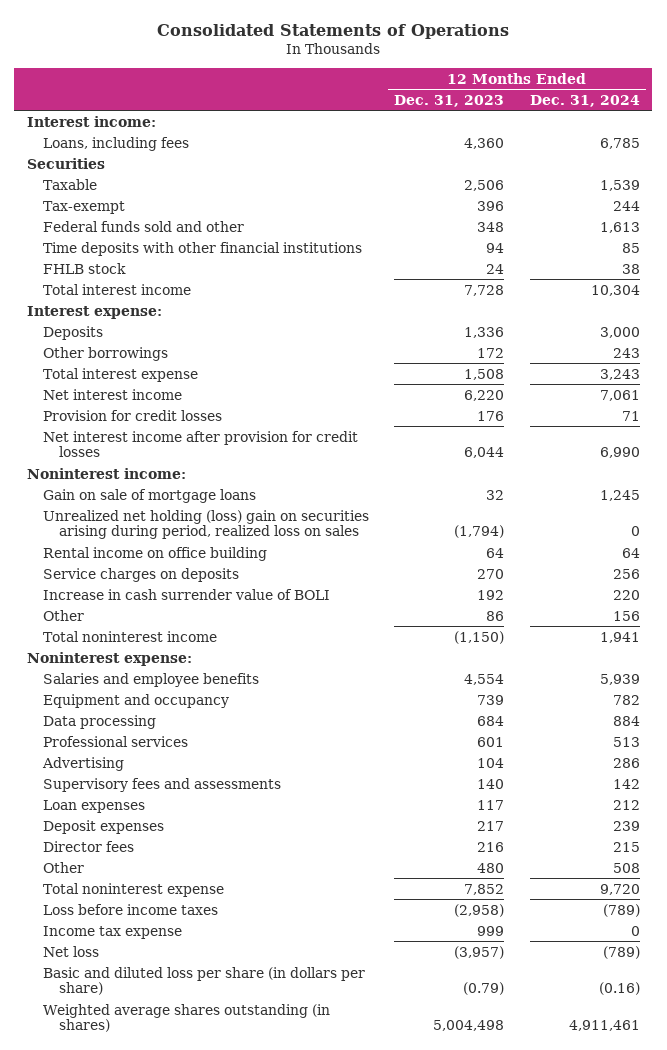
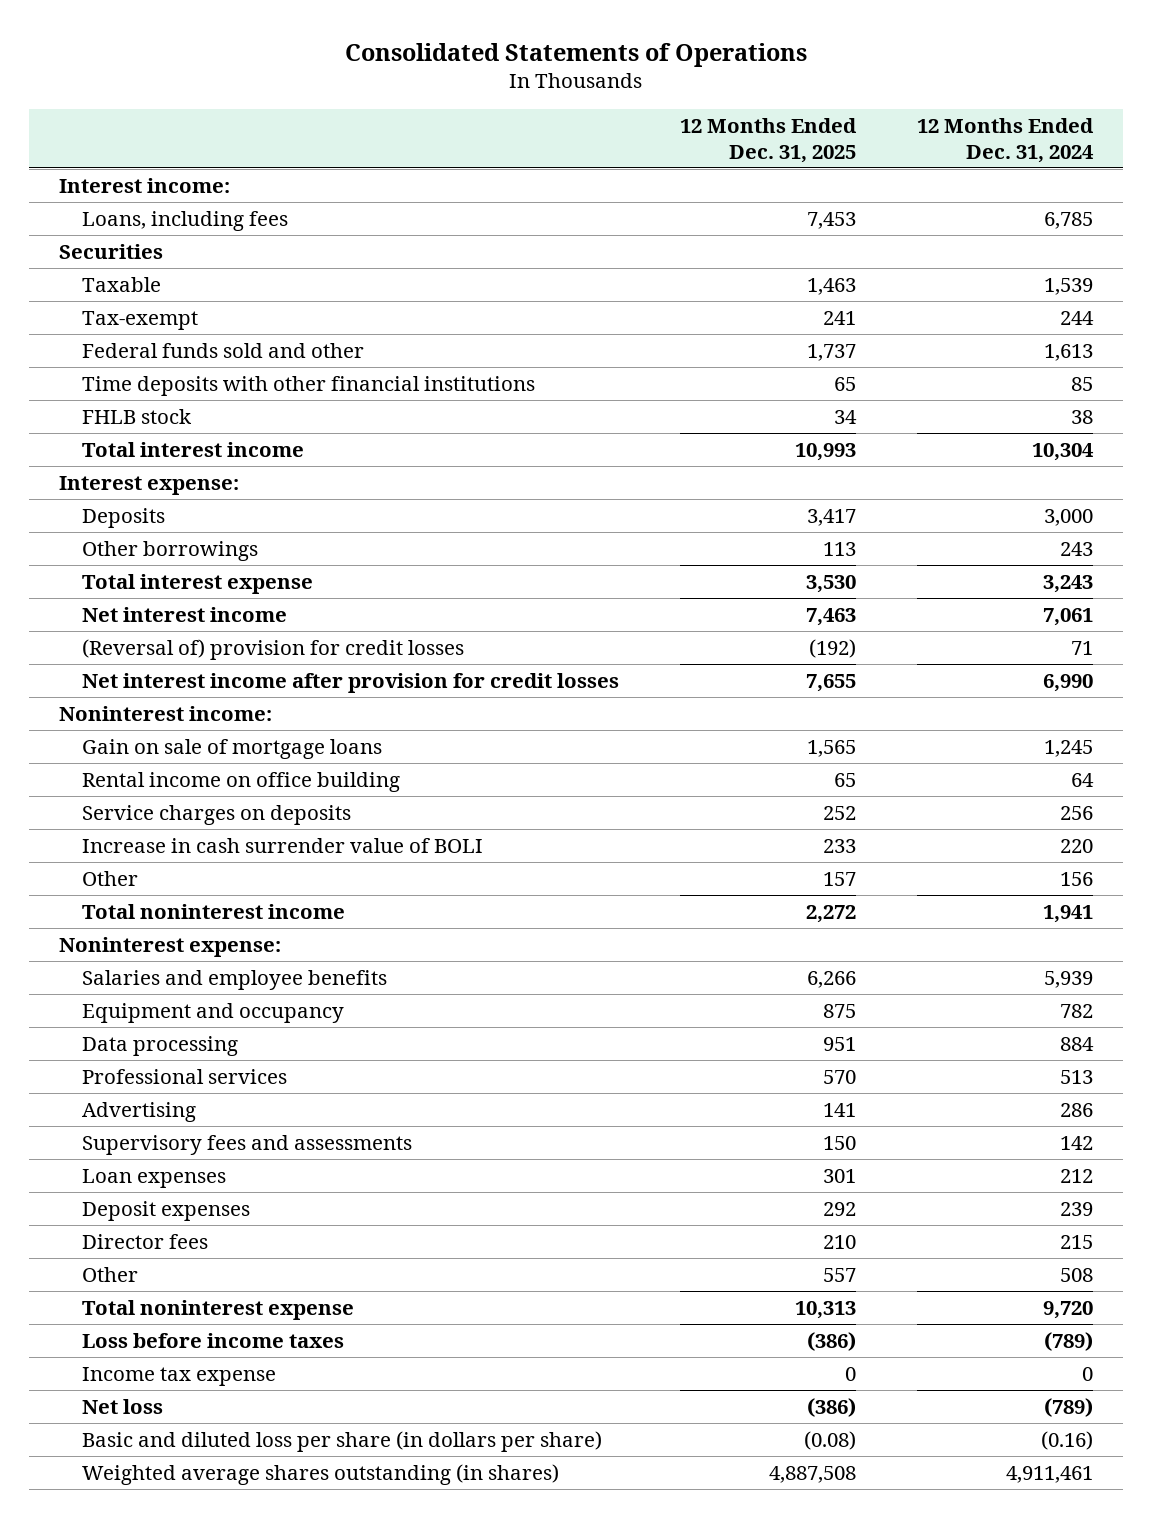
[394,94,505,107] Dec. 31, 2023 -> none
none -> [679,117,857,163] 12 Months Ended Dec. 31, 2025
[43,409,223,421] Provision for credit losses -> [81,638,464,660] (Reversal of) provision for credit losses
[43,509,370,540] Unrealized net holding (loss) gain on securities arising during period, realized loss on sales -> none

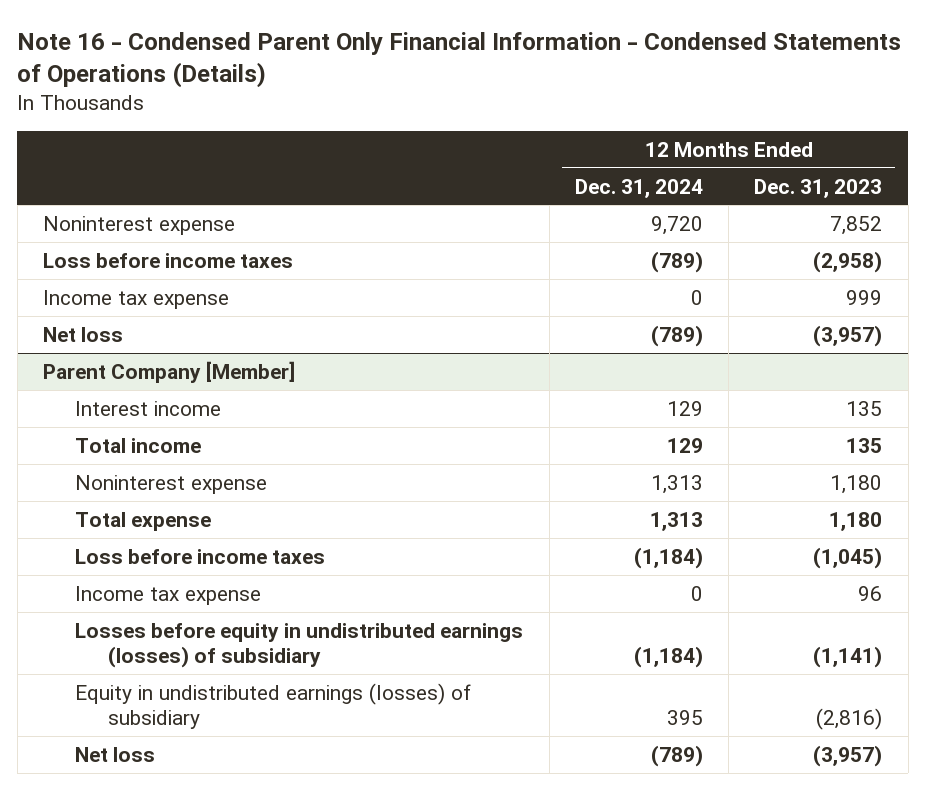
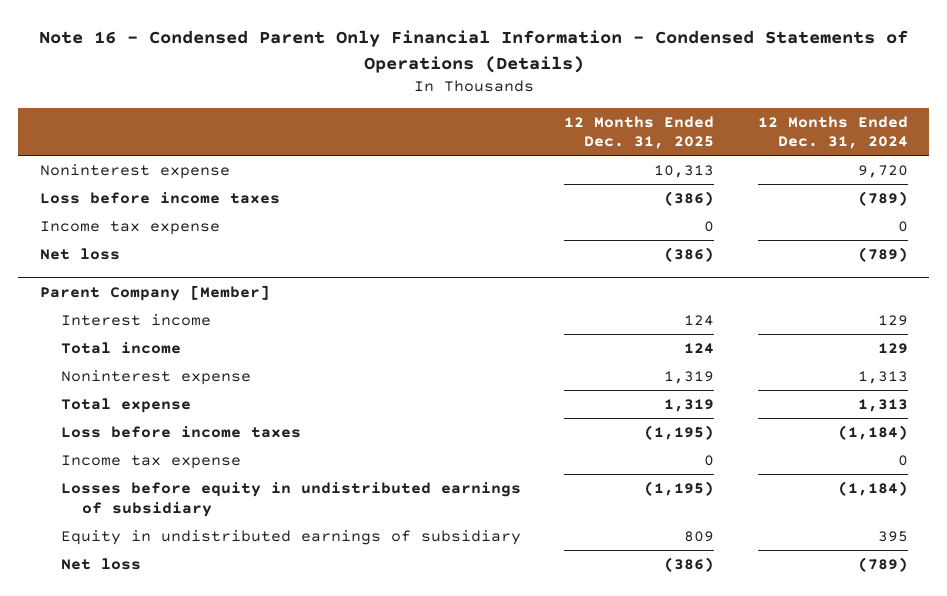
[754,178,883,198] Dec. 31, 2023 -> none
none -> [564,115,715,150] 12 Months Ended Dec. 31, 2025
[75,622,524,668] Losses before equity in undistributed earnings (losses) of subsidiary -> [60,481,521,517] Losses before equity in undistributed earnings of subsidiary
[75,682,472,729] Equity in undistributed earnings (losses) of subsidiary -> [60,529,521,545] Equity in undistributed earnings of subsidiary

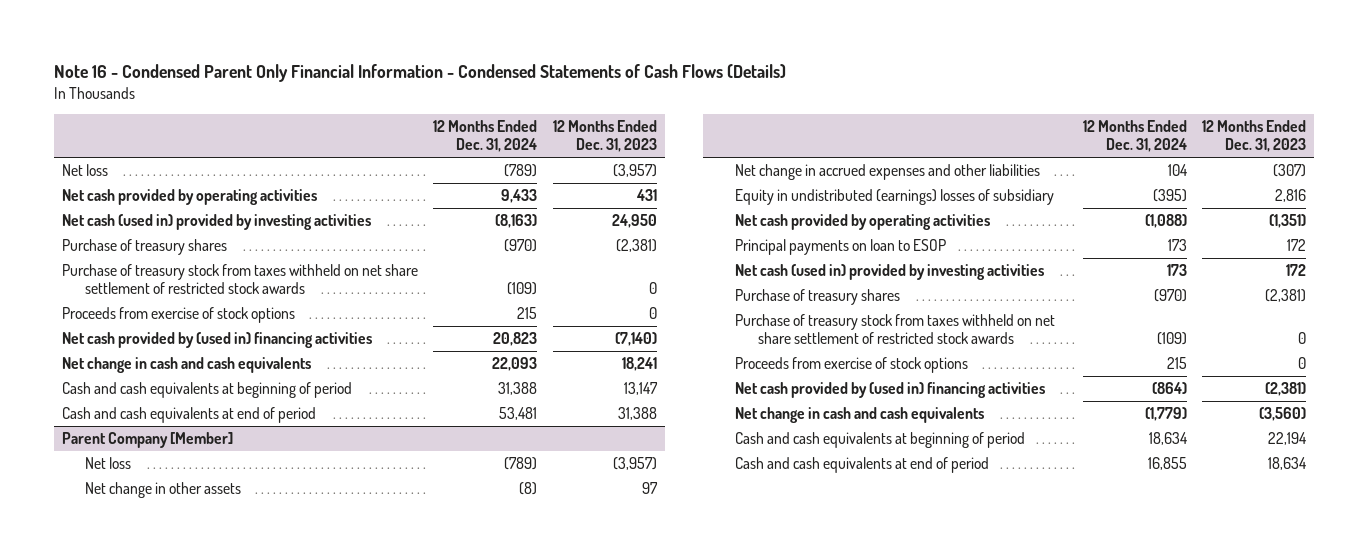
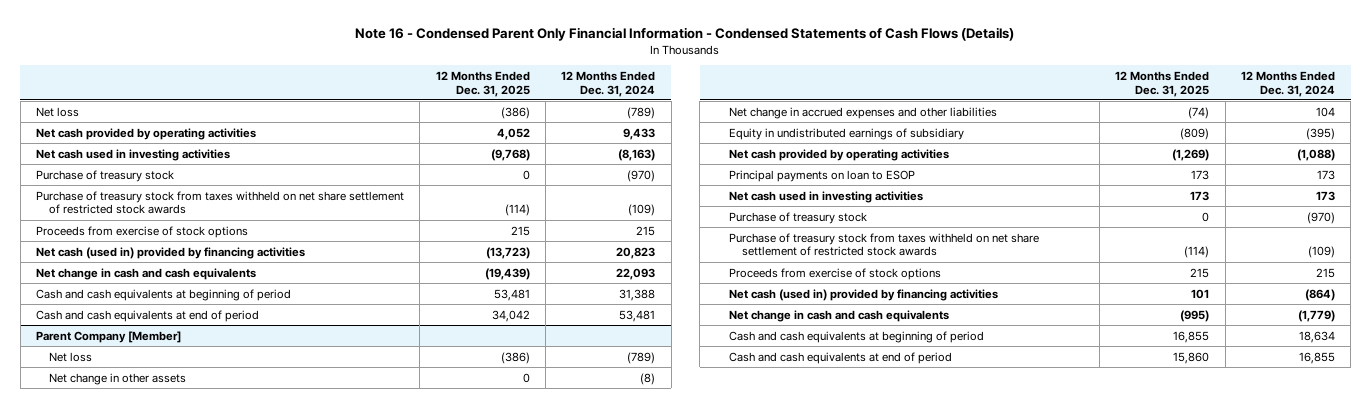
[552,120,657,153] 12 Months Ended Dec. 31, 2023 -> none
none -> [435,70,530,97] 12 Months Ended Dec. 31, 2025
[61,214,371,231] Net cash (used in) provided by investing activities -> [36,148,231,161] Net cash used in investing activities
[61,239,227,256] Purchase of treasury shares -> [36,169,175,182] Purchase of treasury stock
[61,332,372,349] Net cash provided by (used in) financing activities -> [36,246,306,259] Net cash (used in) provided by financing activities
[734,189,1054,206] Equity in undistributed (earnings) losses of subsidiary -> [728,127,964,140] Equity in undistributed earnings of subsidiary
[734,264,1044,281] Net cash (used in) provided by investing activities -> [728,190,923,203] Net cash used in investing activities
[734,289,900,306] Purchase of treasury shares -> [728,211,867,224] Purchase of treasury stock
[734,382,1045,399] Net cash provided by (used in) financing activities -> [728,288,998,301] Net cash (used in) provided by financing activities

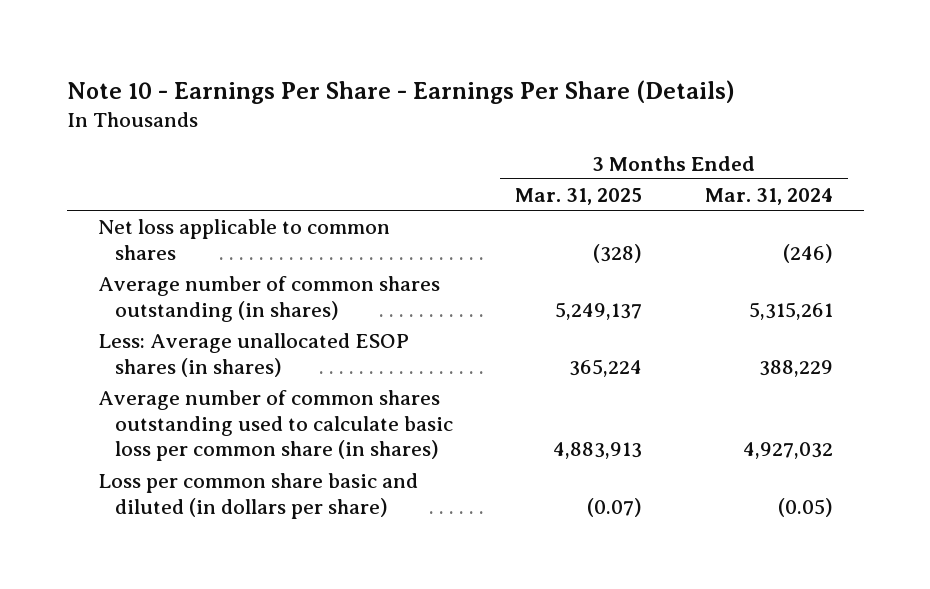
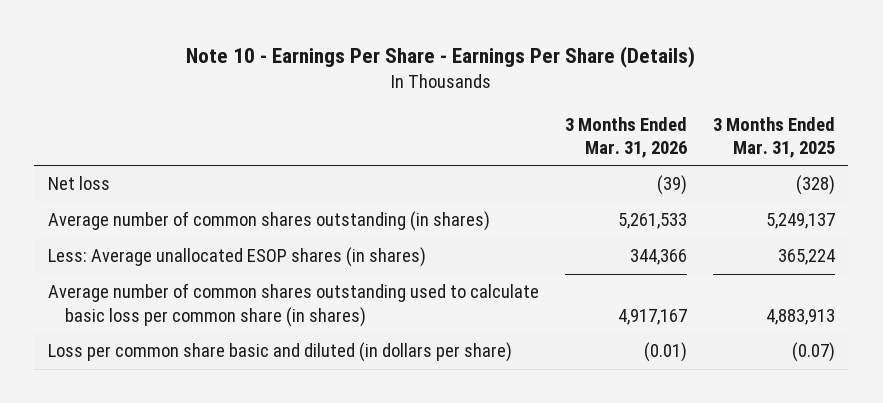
[704,187,833,205] Mar. 31, 2024 -> none
none -> [564,116,687,159] 3 Months Ended Mar. 31, 2026
[97,218,390,260] Net loss applicable to common shares -> [47,176,110,191] Net loss

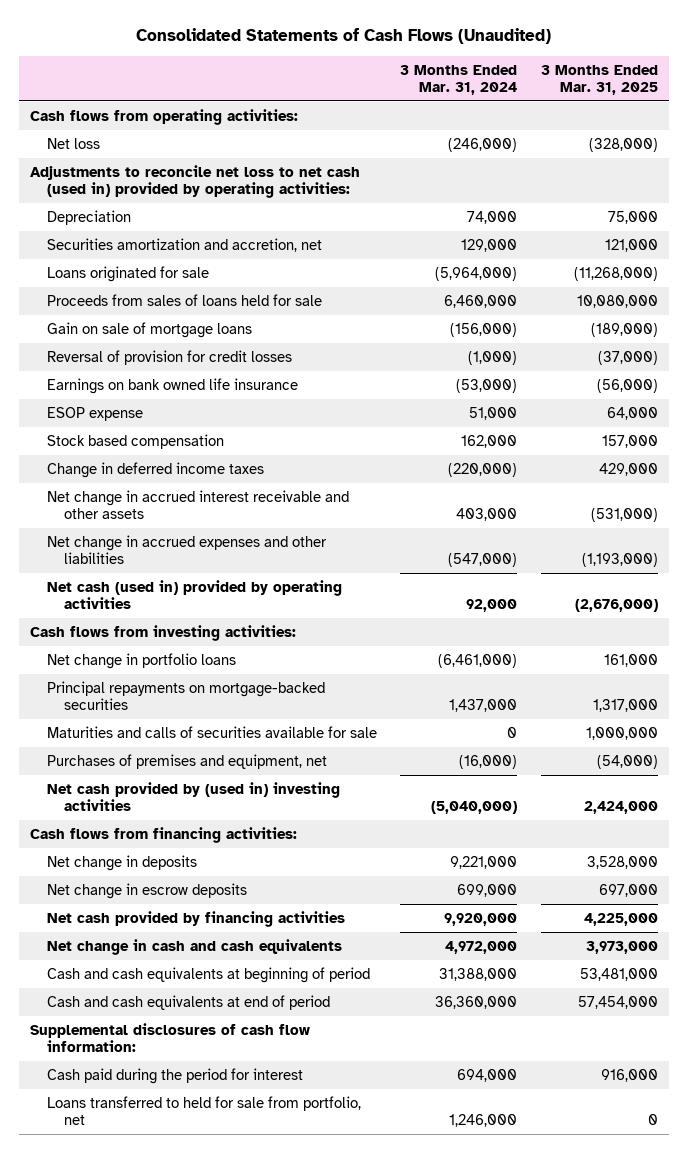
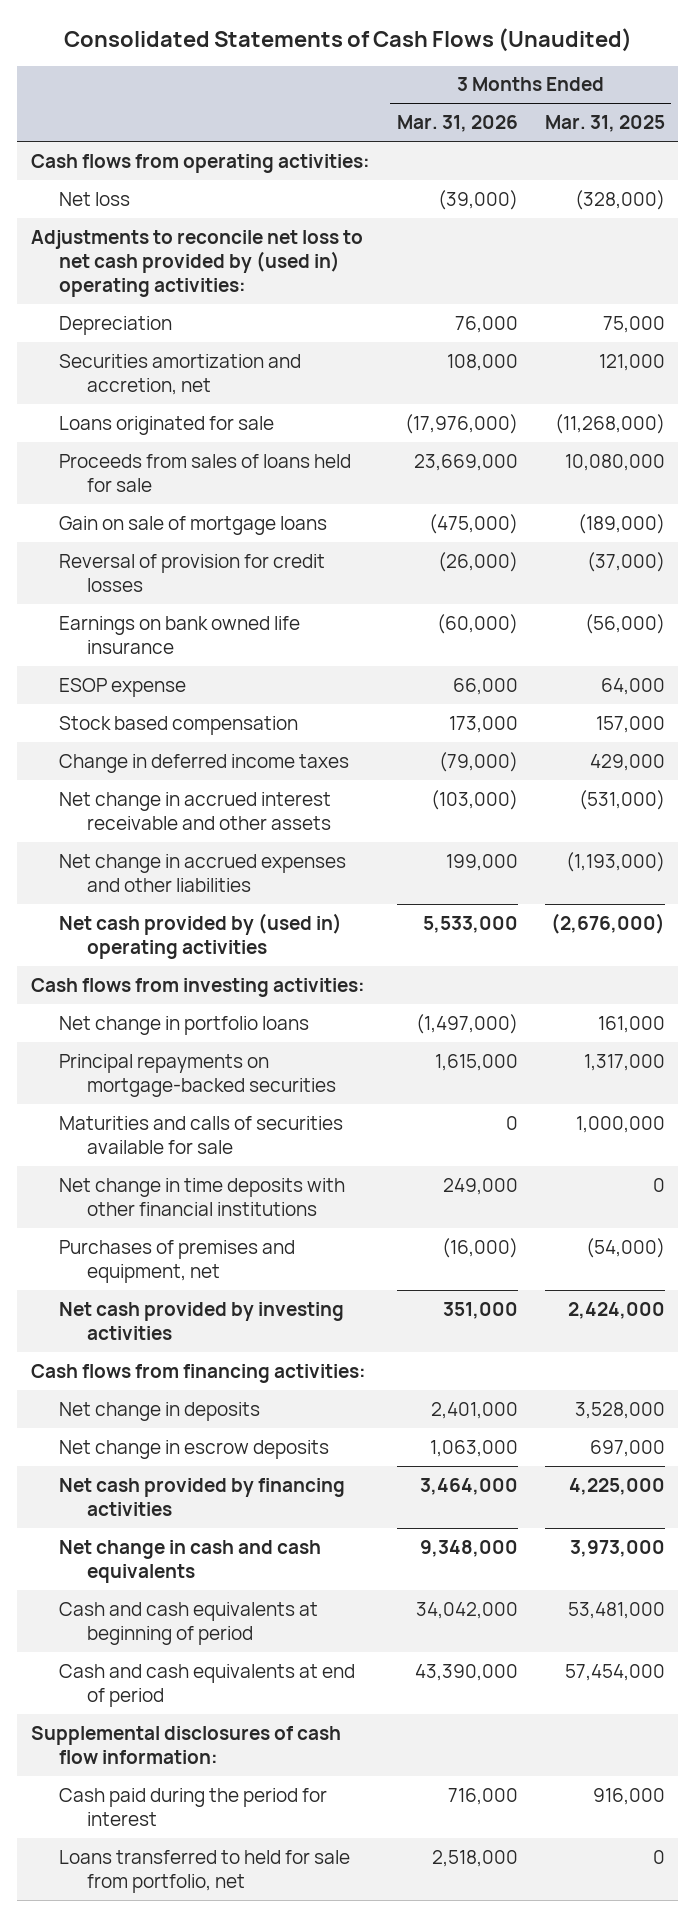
[400,64,518,95] 3 Months Ended Mar. 31, 2024 -> none
none -> [396,115,518,133] Mar. 31, 2026
[30,164,361,198] Adjustments to reconcile net loss to net cash (used in) provided by operating activities: -> [30,229,363,297] Adjustments to reconcile net loss to net cash provided by (used in) operating activities:
[47,579,343,609] Net cash (used in) provided by operating activities -> [58,912,342,959] Net cash provided by (used in) operating activities
none -> [58,1177,345,1216] Net change in time deposits with other financial institutions
[47,781,341,811] Net cash provided by (used in) investing activities -> [58,1301,344,1340] Net cash provided by investing activities

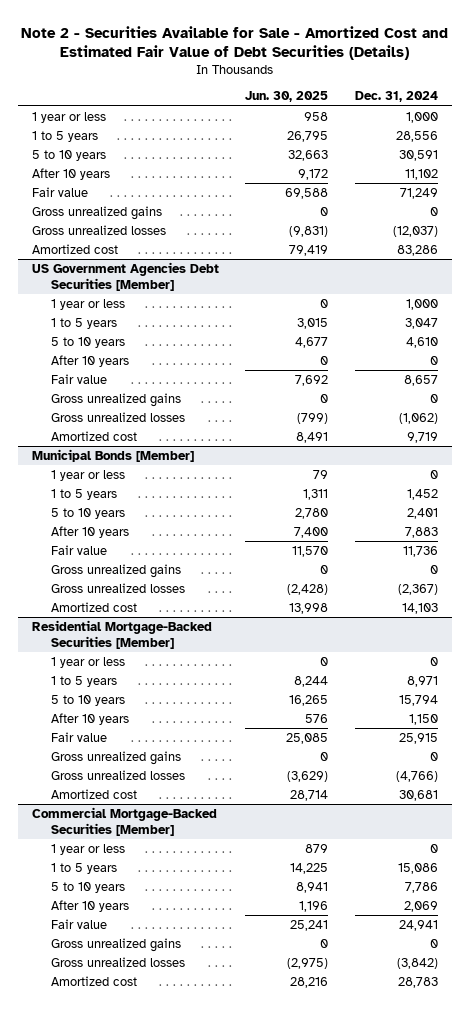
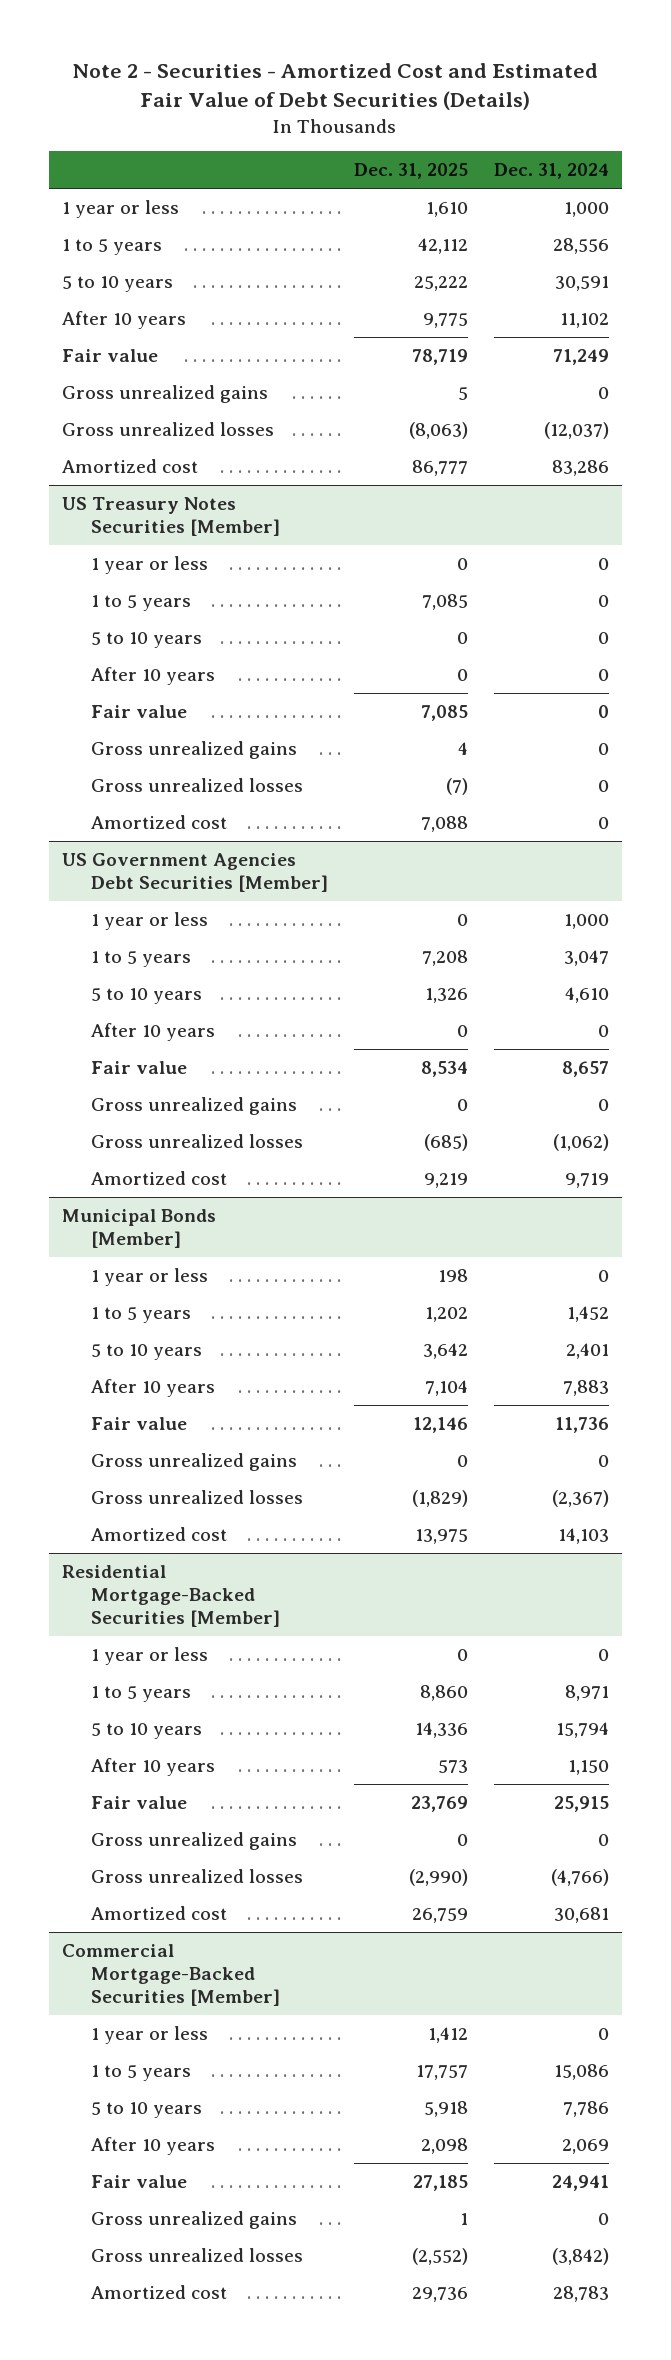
[20,25,448,61] Note 2 - Securities Available for Sale - Amortized Cost and Estimated Fair Value of Debt Securities (Details) -> [72,62,599,111] Note 2 - Securities - Amortized Cost and Estimated Fair Value of Debt Securities (Details)
[245,91,329,103] Jun. 30, 2025 -> none
none -> [354,163,469,180] Dec. 31, 2025
none -> [61,497,281,537] US Treasury Notes Securities [Member]
none -> [91,556,209,575] 1 year or less
none -> [91,595,192,612] 1 to 5 years
none -> [91,632,203,649] 5 to 10 years
none -> [91,667,216,686] After 10 years
none -> [91,705,188,719] Fair value
none -> [91,741,298,760] Gross unrealized gains
none -> [91,778,304,793] Gross unrealized losses
none -> [91,815,228,830] Amortized cost

